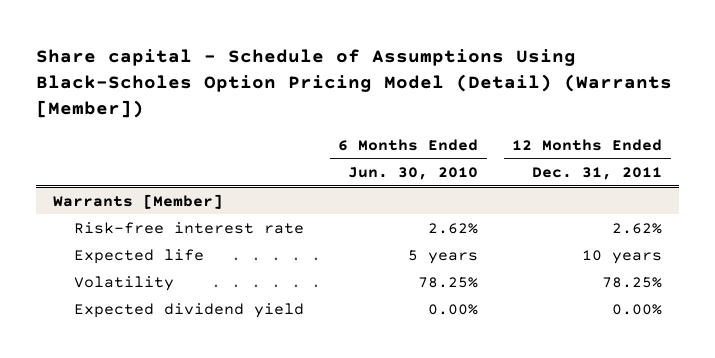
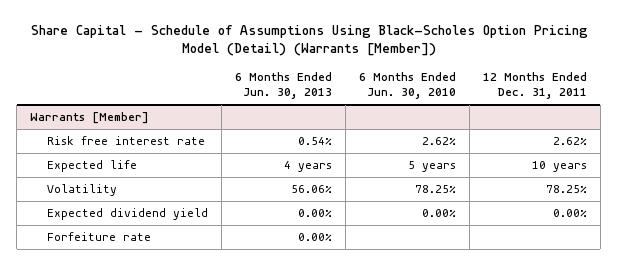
[36,49,673,119] Share capital - Schedule of Assumptions Using Black-Scholes Option Pricing Model (Detail) (Warrants [Member]) -> [30,25,588,57] Share Capital - Schedule of Assumptions Using Black-Scholes Option Pricing Model (Detail) (Warrants [Member])
none -> [234,72,332,100] 6 Months Ended Jun. 30, 2013
[74,221,305,234] Risk-free interest rate -> [46,136,205,146] Risk free interest rate
none -> [46,232,151,242] Forfeiture rate

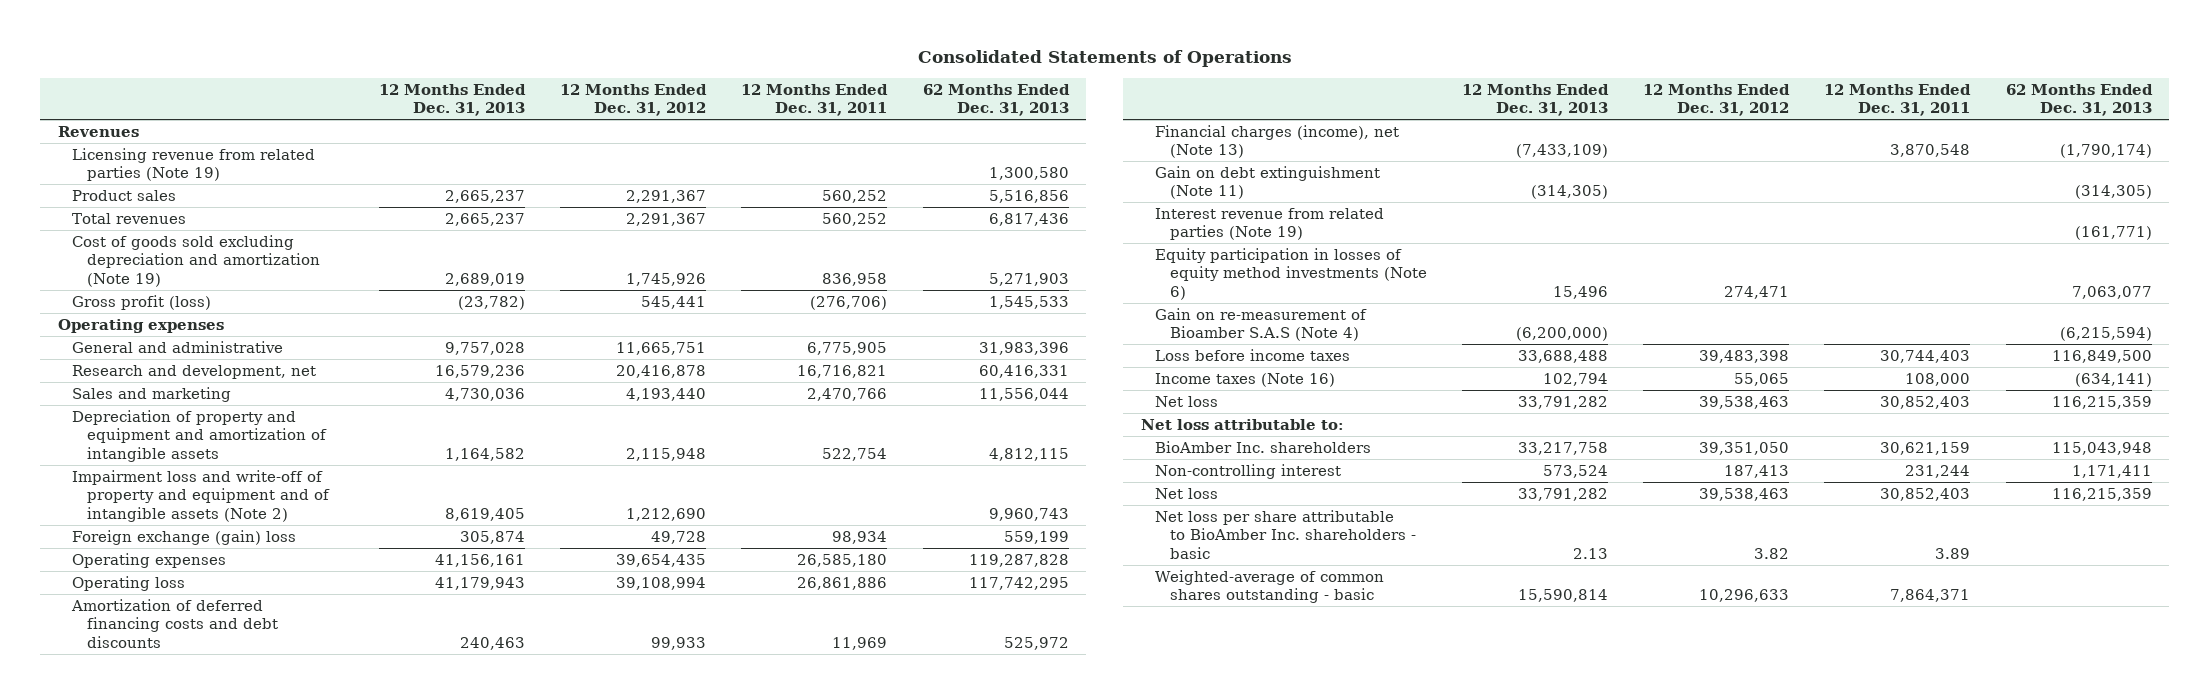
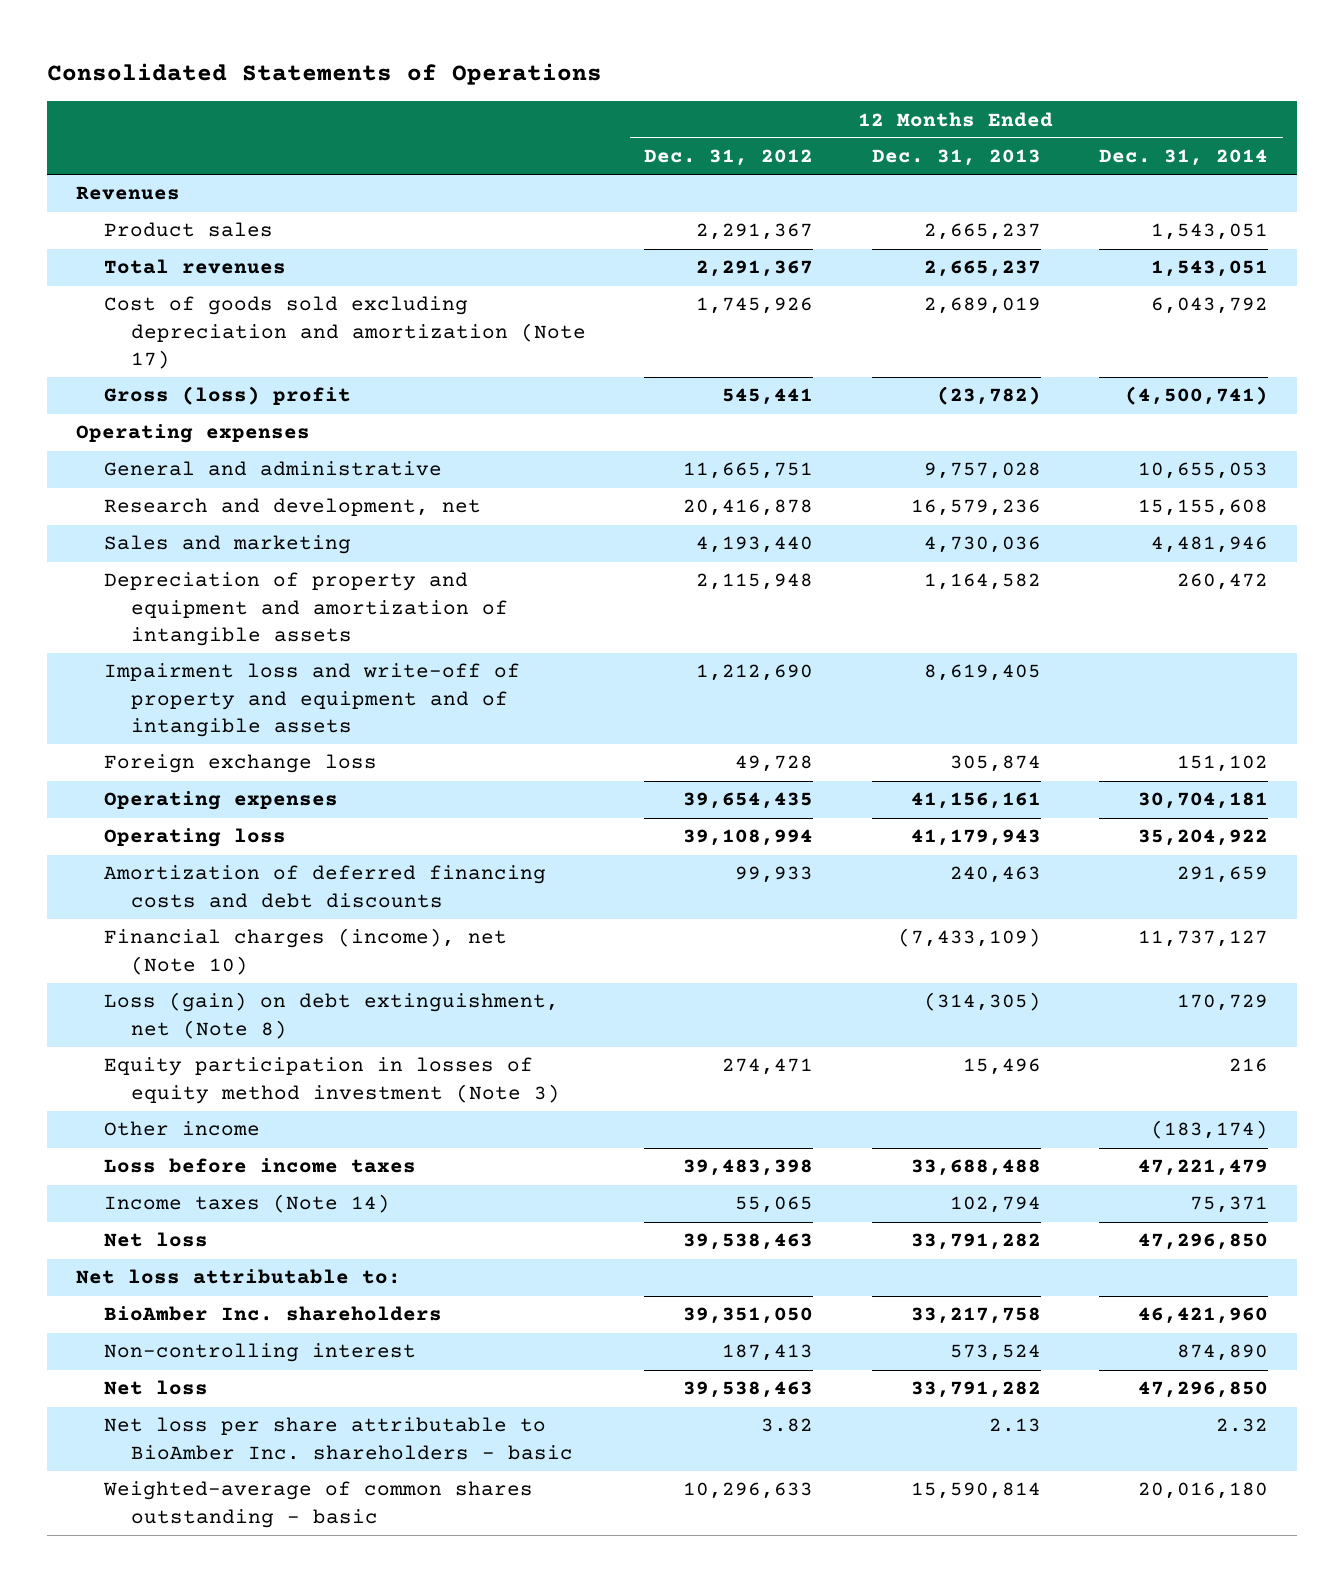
[741,83,889,117] 12 Months Ended Dec. 31, 2011 -> none
[922,83,1070,117] 62 Months Ended Dec. 31, 2013 -> none
none -> [1099,149,1269,167] Dec. 31, 2014
[72,147,316,182] Licensing revenue from related parties (Note 19) -> none
[72,234,320,288] Cost of goods sold excluding depreciation and amortization (Note 19) -> [103,296,586,369] Cost of goods sold excluding depreciation and amortization (Note 17)
[72,294,212,310] Gross profit (loss) -> [103,386,351,406] Gross (loss) profit
[72,469,330,523] Impairment loss and write-off of property and equipment and of intangible assets (Note 2) -> [103,663,520,737] Impairment loss and write-off of property and equipment and of intangible assets
[72,529,297,545] Foreign exchange (gain) loss -> [103,754,377,774] Foreign exchange loss
[1155,207,1385,241] Interest revenue from related parties (Note 19) -> none
[1155,307,1368,342] Gain on re-measurement of Bioamber S.A.S (Note 4) -> none
[1155,124,1400,159] Financial charges (income), net (Note 13) -> [103,928,507,975] Financial charges (income), net (Note 10)
[1155,165,1381,200] Gain on debt extinguishment (Note 11) -> [103,992,559,1039] Loss (gain) on debt extinguishment, net (Note 8)
[1155,247,1427,301] Equity participation in losses of equity method investments (Note 6) -> [103,1057,560,1104] Equity participation in losses of equity method investment (Note 3)
none -> [103,1121,260,1137] Other income
[1155,372,1336,387] Income taxes (Note 16) -> [103,1194,390,1214] Income taxes (Note 14)

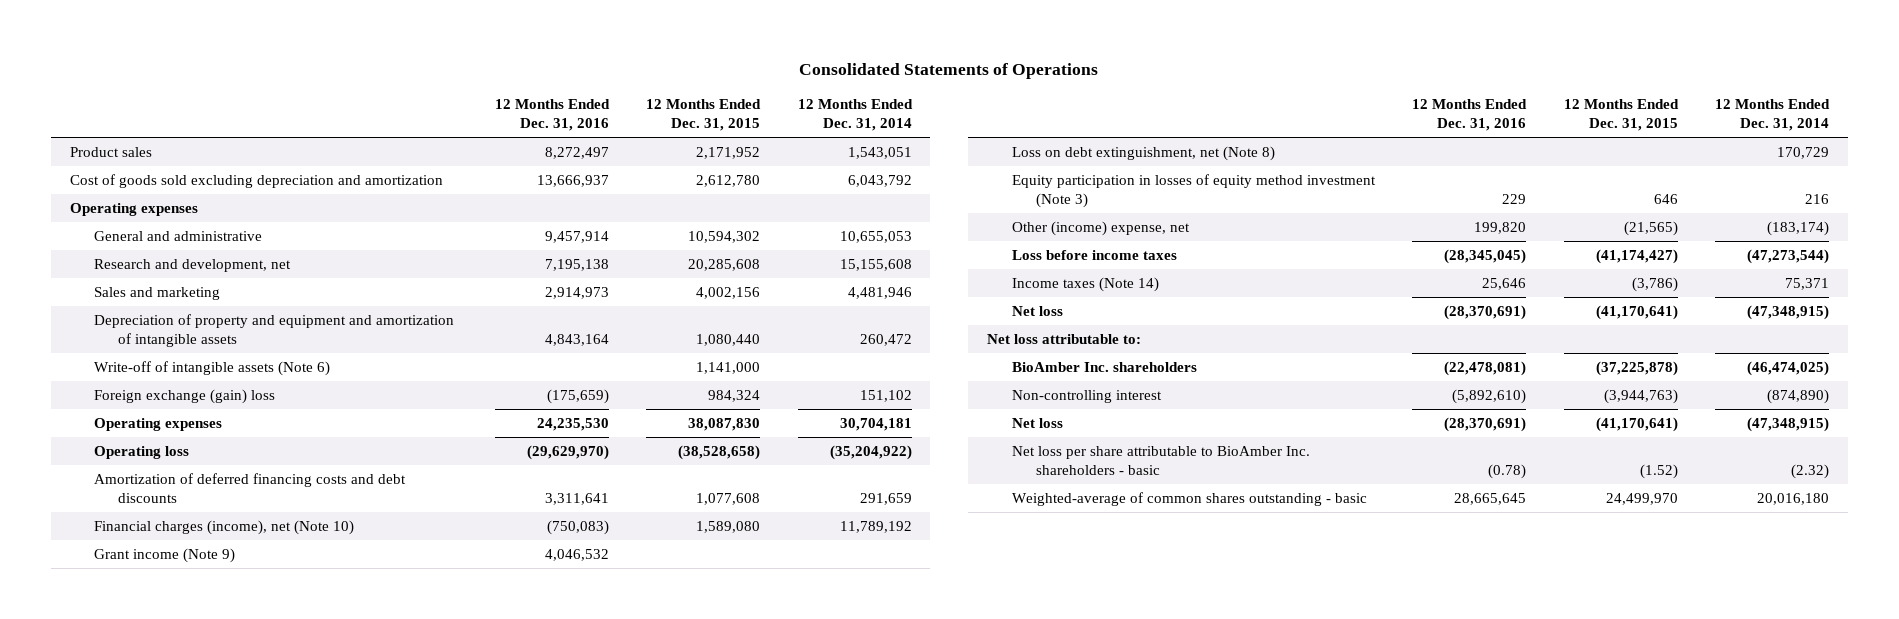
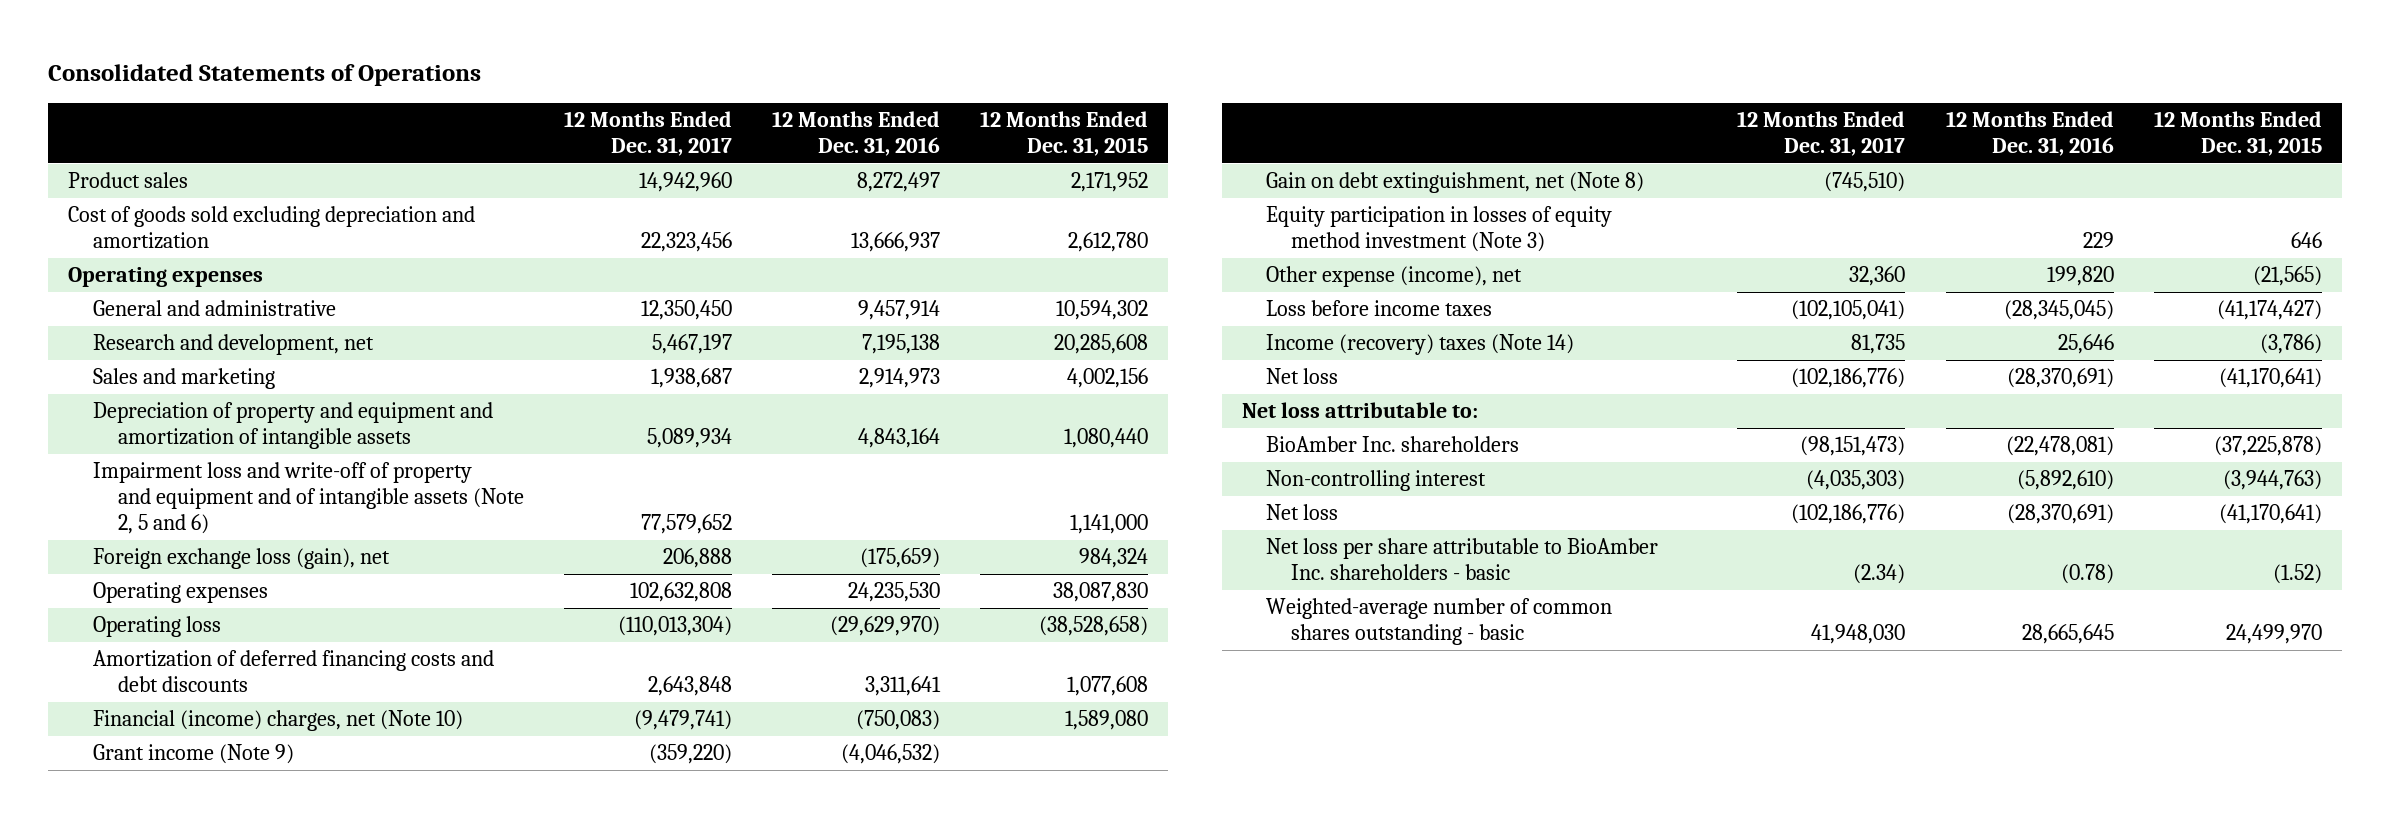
[797,98,913,131] 12 Months Ended Dec. 31, 2014 -> none
none -> [564,111,733,156] 12 Months Ended Dec. 31, 2017
[93,360,330,376] Write-off of intangible assets (Note 6) -> [93,462,524,535] Impairment loss and write-off of property and equipment and of intangible assets (Note 2, 5 and 6)
[93,388,275,404] Foreign exchange (gain) loss -> [93,548,391,570] Foreign exchange loss (gain), net
[93,519,354,535] Financial charges (income), net (Note 10) -> [93,710,464,732] Financial (income) charges, net (Note 10)
[544,548,609,561] 4,046,532 -> [841,744,941,765] (4,046,532)
[1011,145,1275,161] Loss on debt extinguishment, net (Note 8) -> [1266,172,1645,194] Gain on debt extinguishment, net (Note 8)
[1011,220,1190,236] Other (income) expense, net -> [1266,266,1523,288] Other expense (income), net
[1011,276,1159,292] Income taxes (Note 14) -> [1266,334,1575,356] Income (recovery) taxes (Note 14)
[1011,491,1367,506] Weighted-average of common shares outstanding - basic -> [1266,598,1613,646] Weighted-average number of common shares outstanding - basic

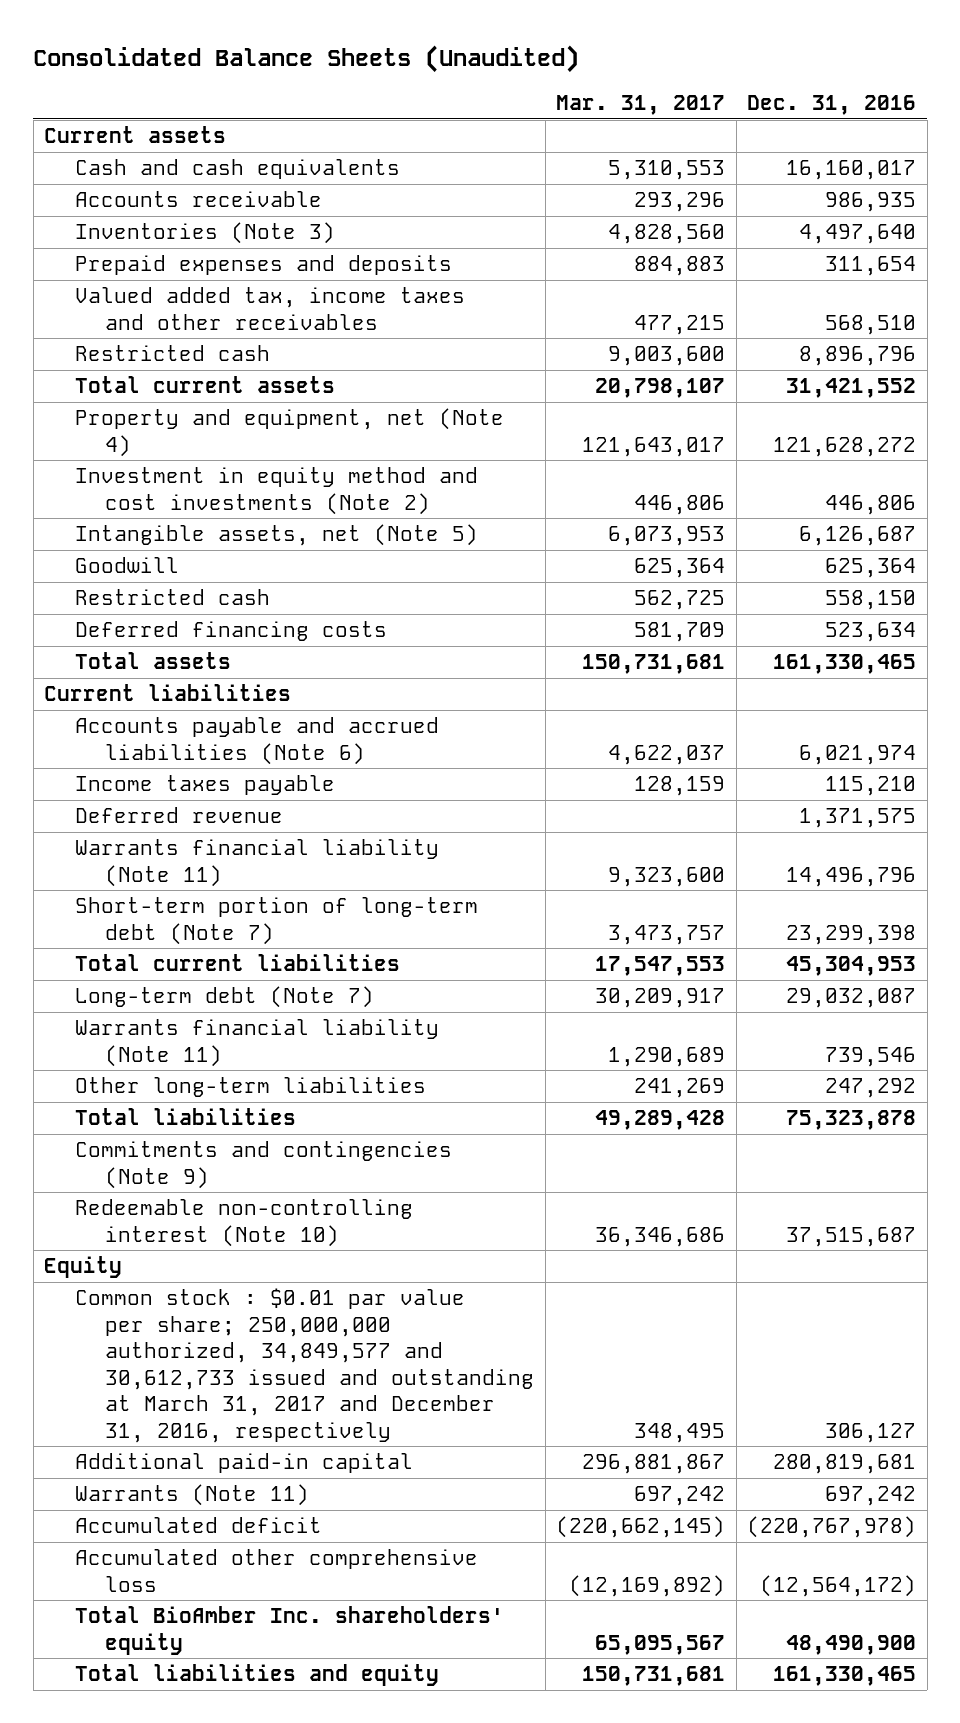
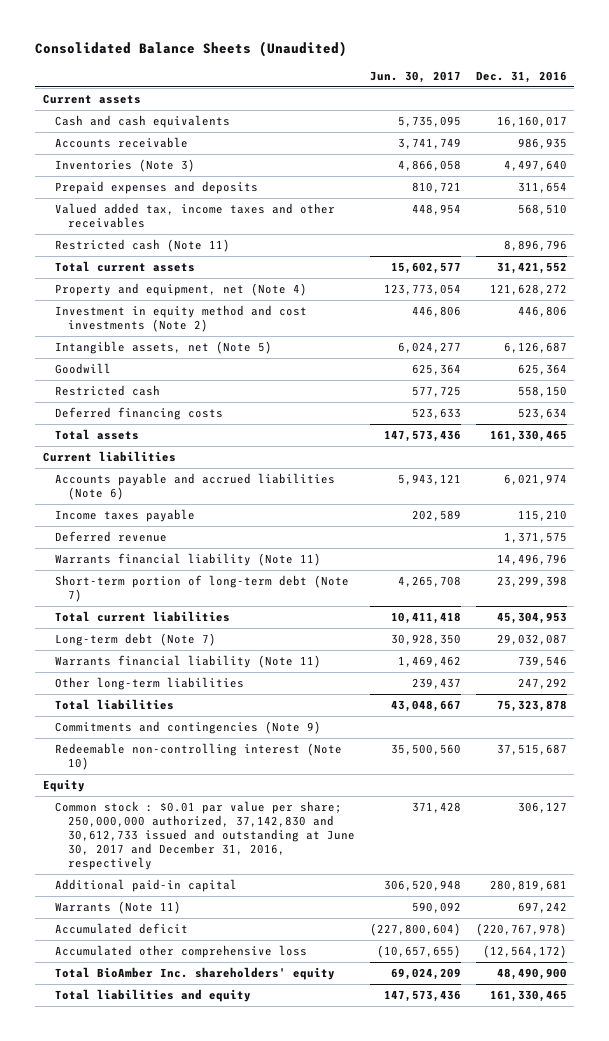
[556,95,726,116] Mar. 31, 2017 -> none
none -> [369,70,461,83] Jun. 30, 2017
[74,345,270,362] Restricted cash -> [55,239,231,253] Restricted cash (Note 11)
[74,1288,535,1443] Common stock : $0.01 par value per share; 250,000,000 authorized, 34,849,577 and 30,612,733 issued and outstanding at March 31, 2017 and December 31, 2016, respectively -> [55,801,355,870] Common stock : $0.01 par value per share; 250,000,000 authorized, 37,142,830 and 30,612,733 issued and outstanding at June 30, 2017 and December 31, 2016, respectively

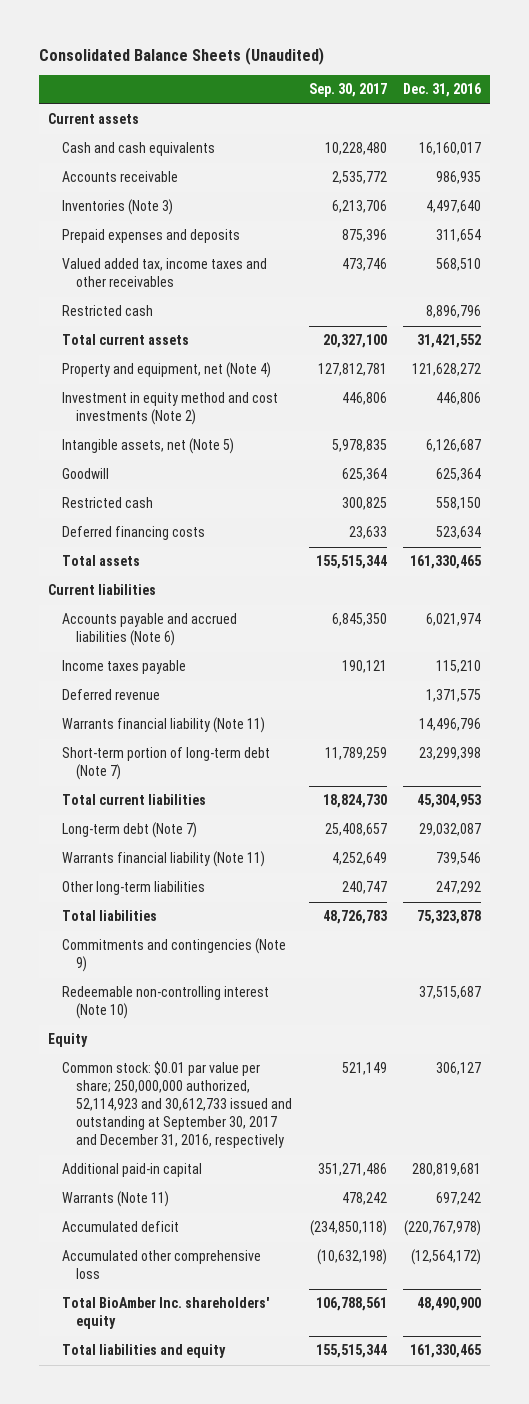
[369,70,461,83] Jun. 30, 2017 -> none
none -> [308,83,387,98] Sep. 30, 2017
[55,239,231,253] Restricted cash (Note 11) -> [62,305,154,317] Restricted cash
[55,801,355,870] Common stock : $0.01 par value per share; 250,000,000 authorized, 37,142,830 and 30,612,733 issued and outstanding at June 30, 2017 and December 31, 2016, respectively -> [62,1061,293,1149] Common stock: $0.01 par value per share; 250,000,000 authorized, 52,114,923 and 30,612,733 issued and outstanding at September 30, 2017 and December 31, 2016, respectively

